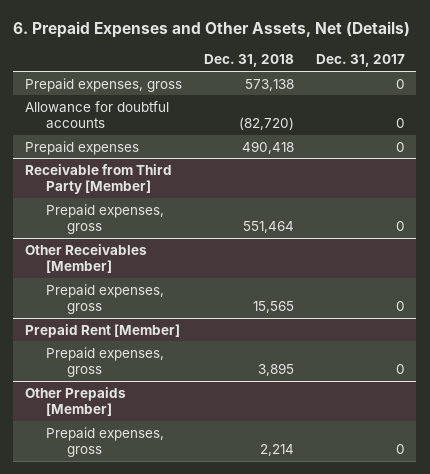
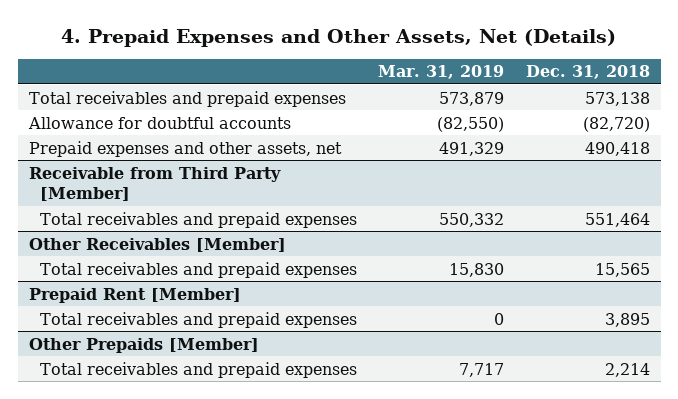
[13,21,411,39] 6. Prepaid Expenses and Other Assets, Net (Details) -> [61,28,617,47] 4. Prepaid Expenses and Other Assets, Net (Details)
[316,54,406,68] Dec. 31, 2017 -> none
none -> [378,65,505,80] Mar. 31, 2019
[24,77,182,92] Prepaid expenses, gross -> [28,90,346,107] Total receivables and prepaid expenses
[24,140,139,155] Prepaid expenses -> [28,140,342,157] Prepaid expenses and other assets, net
[45,203,164,234] Prepaid expenses, gross -> [39,211,357,228] Total receivables and prepaid expenses
[45,283,164,314] Prepaid expenses, gross -> [39,261,357,278] Total receivables and prepaid expenses
[45,346,164,377] Prepaid expenses, gross -> [39,311,357,328] Total receivables and prepaid expenses
[45,426,164,457] Prepaid expenses, gross -> [39,361,357,378] Total receivables and prepaid expenses

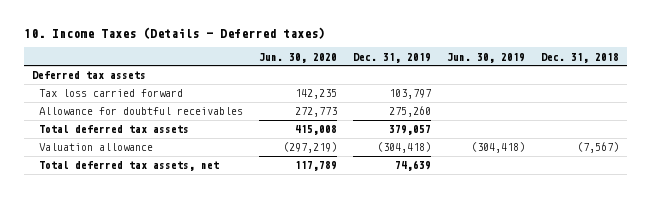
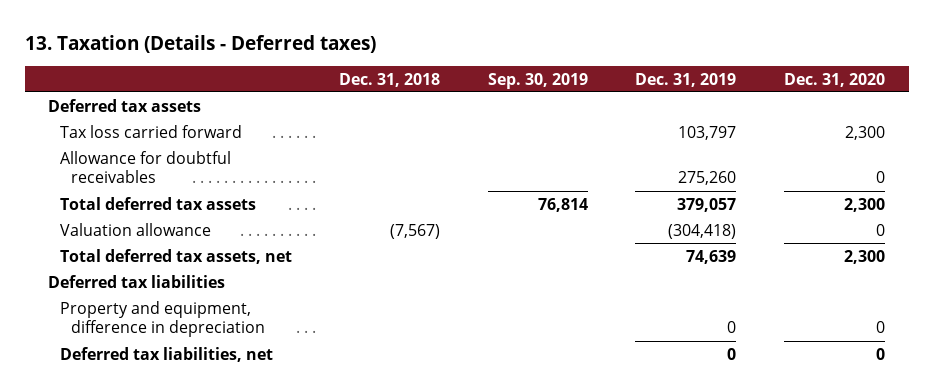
[24,27,326,40] 10. Income Taxes (Details - Deferred taxes) -> [24,34,376,53] 13. Taxation (Details - Deferred taxes)
[259,52,338,63] Jun. 30, 2020 -> none
[446,52,525,63] Jun. 30, 2019 -> none
none -> [487,72,588,89] Sep. 30, 2019
none -> [783,72,885,87] Dec. 31, 2020
none -> [48,274,226,288] Deferred tax liabilities
none -> [59,300,266,338] Property and equipment, difference in depreciation
none -> [59,346,273,362] Deferred tax liabilities, net

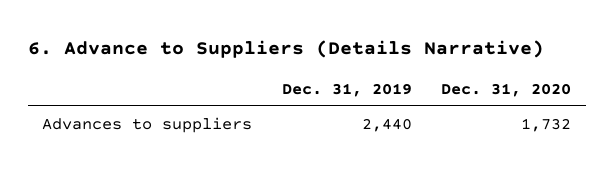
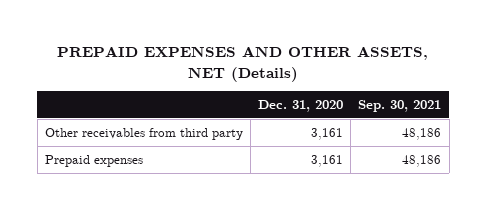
[27,40,544,59] 6. Advance to Suppliers (Details Narrative) -> [57,46,429,82] PREPAID EXPENSES AND OTHER ASSETS, NET (Details)
[281,82,412,97] Dec. 31, 2019 -> none
none -> [358,99,442,112] Sep. 30, 2021
[42,117,253,134] Advances to suppliers -> none
none -> [44,127,243,140] Other receivables from third party
none -> [44,154,143,167] Prepaid expenses

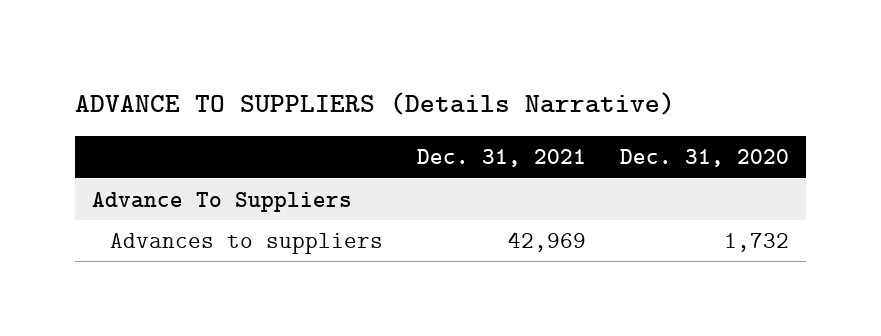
[57,46,429,82] PREPAID EXPENSES AND OTHER ASSETS, NET (Details) -> [75,92,676,116] ADVANCE TO SUPPLIERS (Details Narrative)
[358,99,442,112] Sep. 30, 2021 -> none
none -> [417,149,587,168] Dec. 31, 2021
[44,127,243,140] Other receivables from third party -> none
[44,154,143,167] Prepaid expenses -> none
none -> [92,191,353,212] Advance To Suppliers
none -> [110,232,384,254] Advances to suppliers

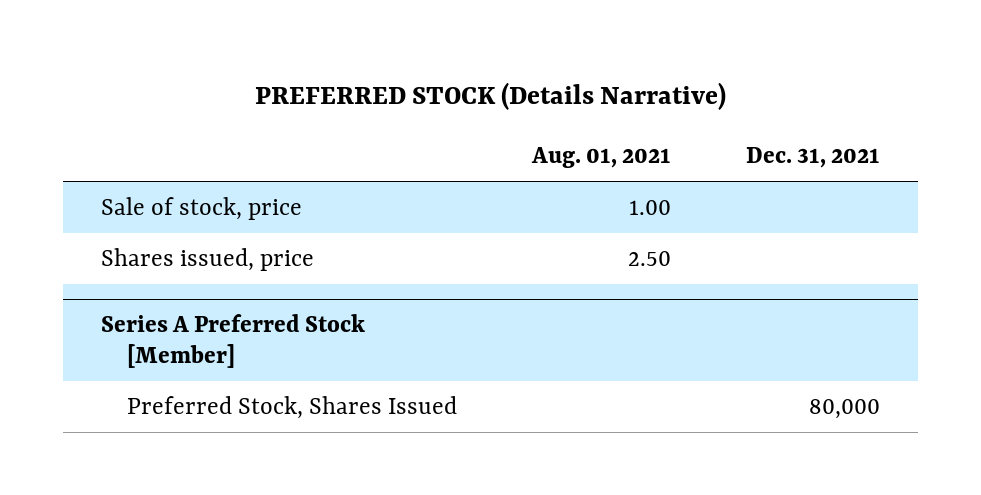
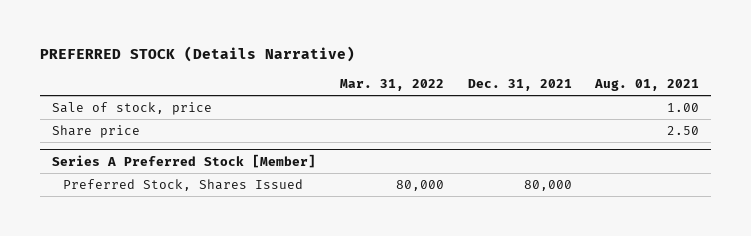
none -> [339,78,444,91] Mar. 31, 2022
[100,247,314,271] Shares issued, price -> [52,125,141,139] Share price

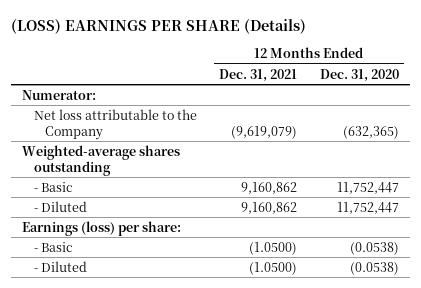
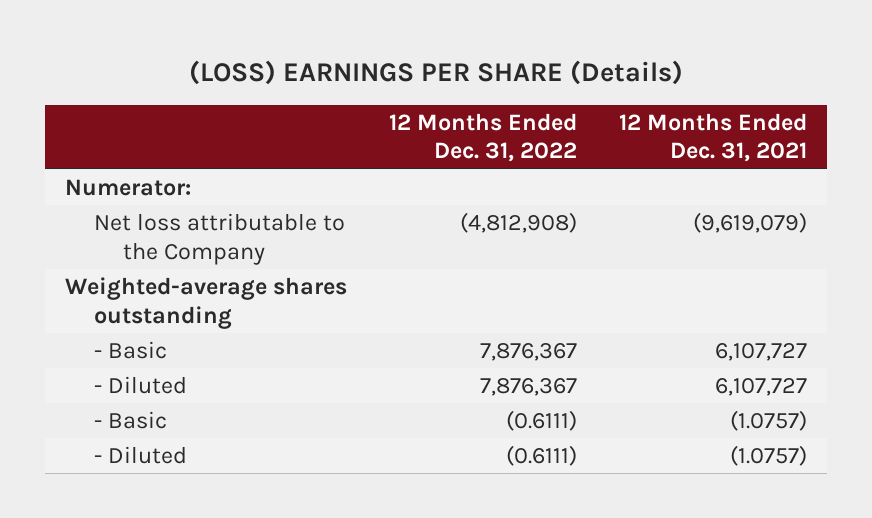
[319,68,399,82] Dec. 31, 2020 -> none
none -> [388,112,577,163] 12 Months Ended Dec. 31, 2022
[22,220,182,236] Earnings (loss) per share: -> none
[241,181,298,194] 9,160,862 -> [714,343,807,362] 6,107,727
[241,201,298,214] 9,160,862 -> [714,378,807,397] 6,107,727
[249,241,298,255] (1.0500) -> [729,410,807,432] (1.0757)
[249,261,298,275] (1.0500) -> [729,445,807,467] (1.0757)

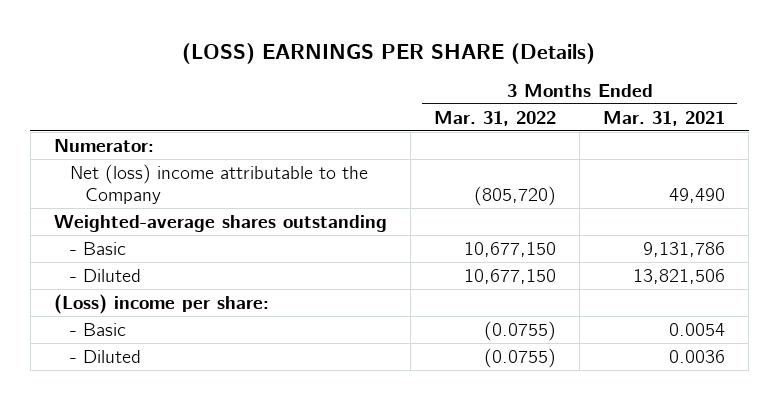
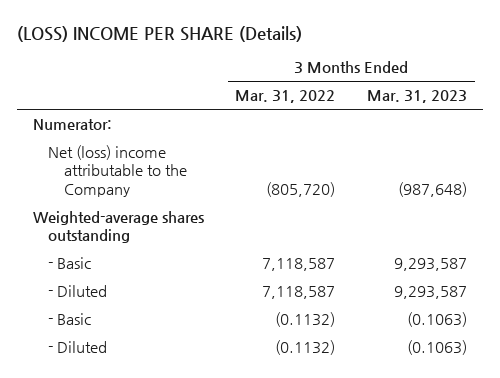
[182,42,596,64] (LOSS) EARNINGS PER SHARE (Details) -> [16,26,302,43] (LOSS) INCOME PER SHARE (Details)
[603,110,726,126] Mar. 31, 2021 -> none
none -> [367,90,468,104] Mar. 31, 2023
[53,293,269,314] (Loss) income per share: -> none
[463,241,556,257] 10,677,150 -> [262,257,336,271] 7,118,587
[463,268,556,284] 10,677,150 -> [262,285,336,299] 7,118,587
[483,320,556,341] (0.0755) -> [275,311,336,327] (0.1132)
[483,347,556,368] (0.0755) -> [275,339,336,355] (0.1132)

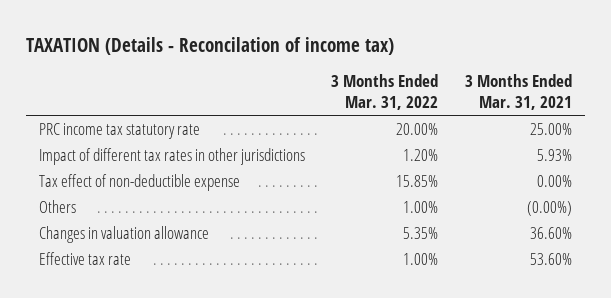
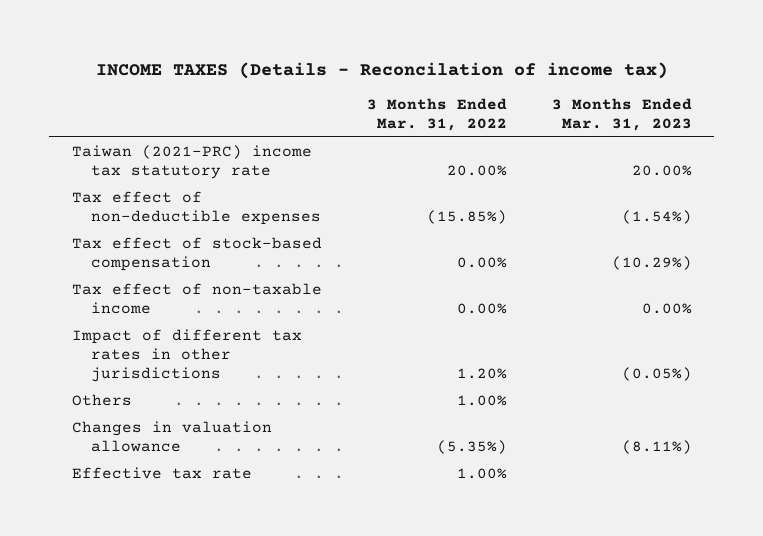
[25,36,394,55] TAXATION (Details - Reconcilation of income tax) -> [95,61,668,79] INCOME TAXES (Details - Reconcilation of income tax)
[464,74,572,111] 3 Months Ended Mar. 31, 2021 -> none
none -> [551,98,692,131] 3 Months Ended Mar. 31, 2023
[38,122,200,139] PRC income tax statutory rate -> [71,145,312,180] Taiwan (2021-PRC) income tax statutory rate
none -> [71,191,322,226] Tax effect of non-deductible expenses
none -> [71,237,322,272] Tax effect of stock-based compensation
none -> [71,283,322,315] Tax effect of non-taxable income
[38,173,240,191] Tax effect of non-deductible expense -> none
[403,226,439,239] 5.35% -> [436,440,507,455] (5.35%)

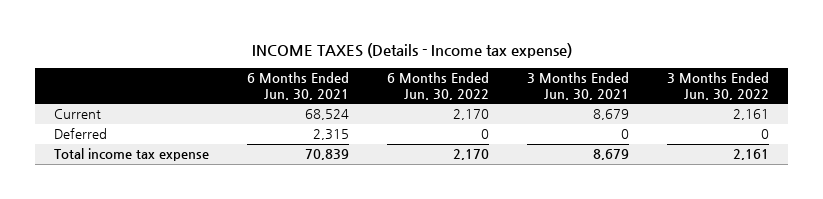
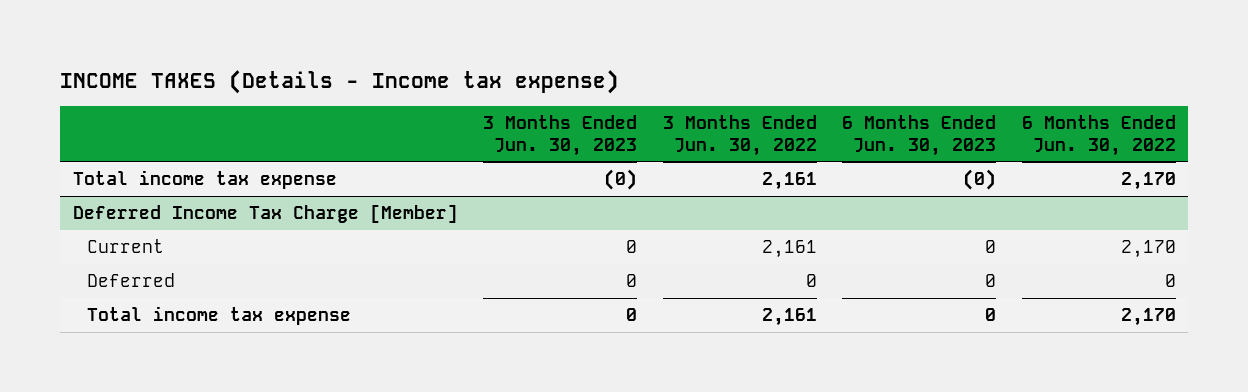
[247,72,350,100] 6 Months Ended Jun. 30, 2021 -> none
[527,72,630,100] 3 Months Ended Jun. 30, 2021 -> none
none -> [483,115,638,156] 3 Months Ended Jun. 30, 2023
none -> [842,115,997,156] 6 Months Ended Jun. 30, 2023
none -> [72,170,337,190] Total income tax expense
none -> [72,204,458,224] Deferred Income Tax Charge [Member]

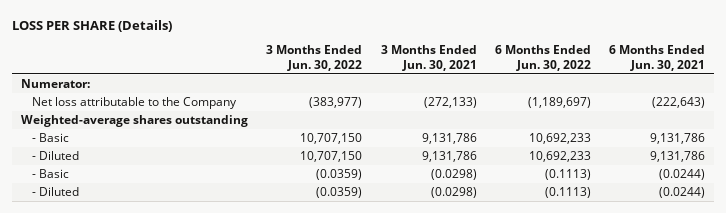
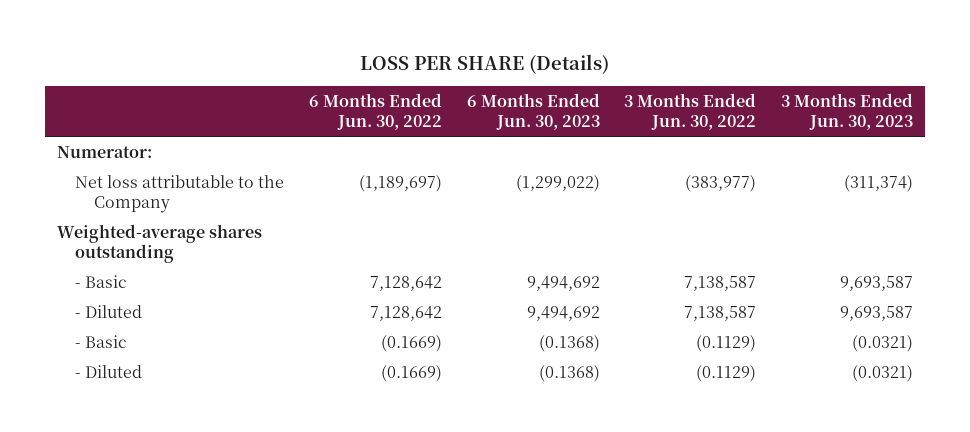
[380,45,477,71] 3 Months Ended Jun. 30, 2021 -> none
[608,45,705,71] 6 Months Ended Jun. 30, 2021 -> none
none -> [466,92,600,130] 6 Months Ended Jun. 30, 2023
none -> [780,92,913,130] 3 Months Ended Jun. 30, 2023
[300,133,363,145] 10,707,150 -> [684,276,757,292] 7,138,587
[528,133,591,145] 10,692,233 -> [369,276,442,292] 7,128,642
[300,151,363,163] 10,707,150 -> [684,306,757,322] 7,138,587
[528,151,591,163] 10,692,233 -> [369,306,442,322] 7,128,642
[316,169,363,181] (0.0359) -> [696,335,757,353] (0.1129)
[544,169,591,181] (0.1113) -> [380,335,442,353] (0.1669)
[316,187,363,199] (0.0359) -> [696,365,757,383] (0.1129)
[544,187,591,199] (0.1113) -> [380,365,442,383] (0.1669)

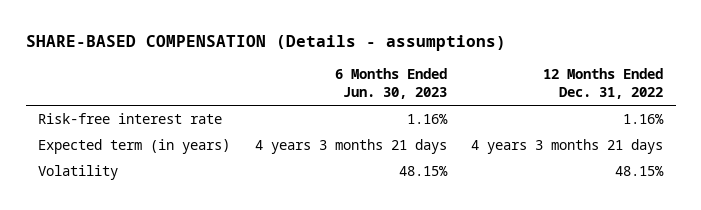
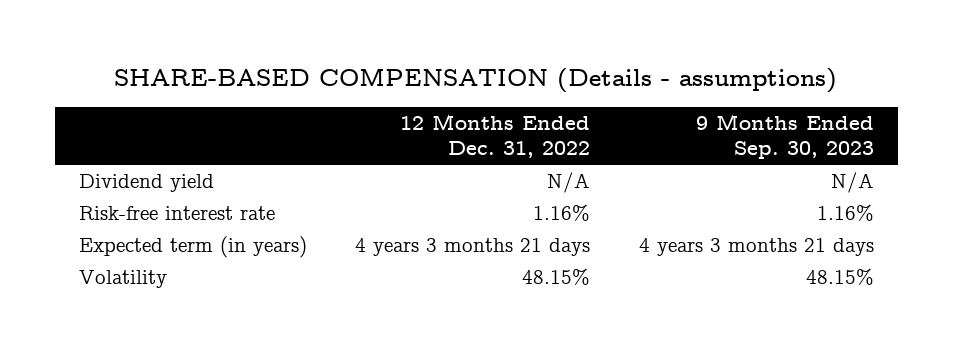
[334,68,447,100] 6 Months Ended Jun. 30, 2023 -> none
none -> [695,114,874,160] 9 Months Ended Sep. 30, 2023
none -> [78,174,214,193] Dividend yield

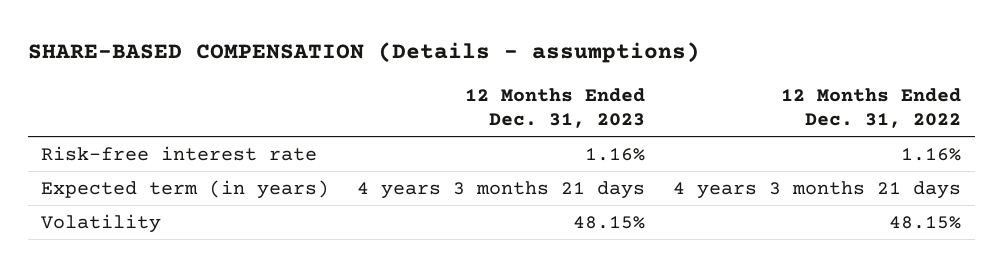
[695,114,874,160] 9 Months Ended Sep. 30, 2023 -> none
none -> [465,87,646,129] 12 Months Ended Dec. 31, 2023
[78,174,214,193] Dividend yield -> none

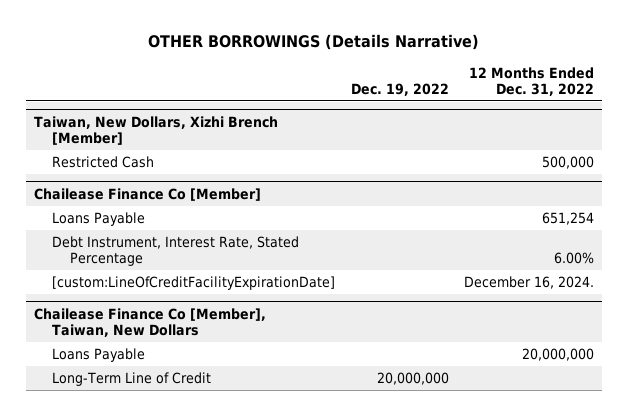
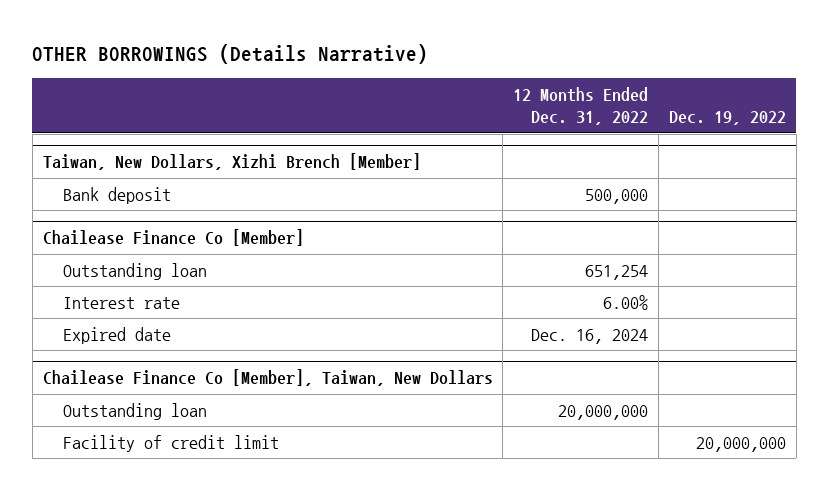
[52,156,155,169] Restricted Cash -> [62,186,171,204] Bank deposit
[52,276,336,291] [custom:LineOfCreditFacilityExpirationDate] -> none
[52,212,146,227] Loans Payable -> [62,262,207,280] Outstanding loan
[52,236,300,266] Debt Instrument, Interest Rate, Stated Percentage -> [62,296,180,309] Interest rate
none -> [62,326,171,344] Expired date
[52,348,146,363] Loans Payable -> [62,402,207,420] Outstanding loan
[52,372,212,387] Long-Term Line of Credit -> [62,434,279,452] Facility of credit limit

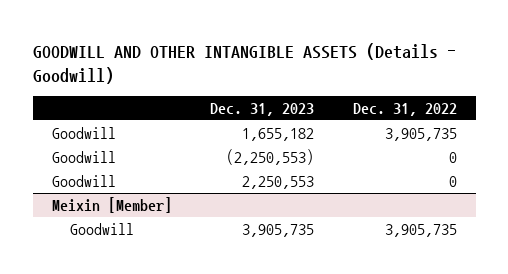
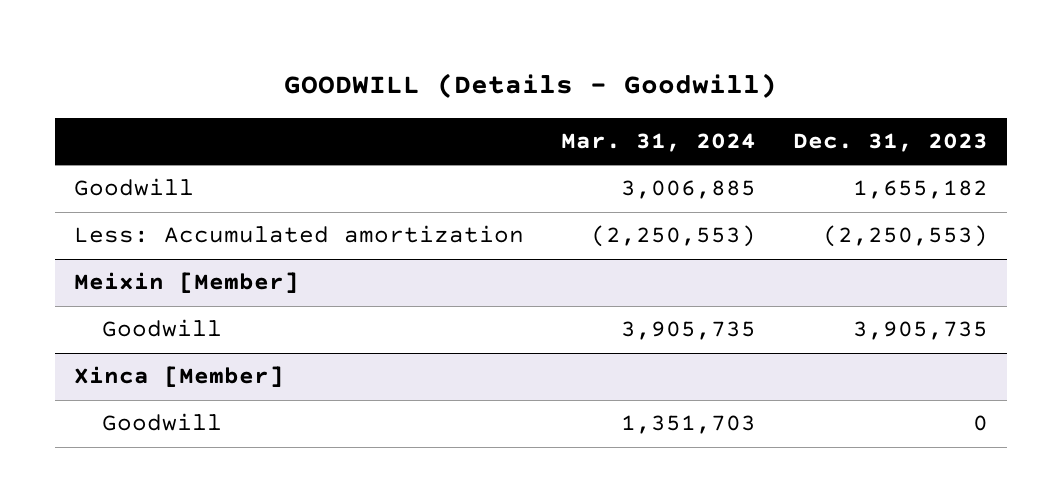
[32,42,456,84] GOODWILL AND OTHER INTANGIBLE ASSETS (Details - Goodwill) -> [284,73,778,99] GOODWILL (Details - Goodwill)
[352,103,457,117] Dec. 31, 2022 -> none
none -> [561,132,757,152] Mar. 31, 2024
[51,174,116,187] Goodwill -> none
[51,150,116,163] Goodwill -> [73,225,524,244] Less: Accumulated amortization
none -> [73,366,284,388] Xinca [Member]
none -> [101,413,222,432] Goodwill

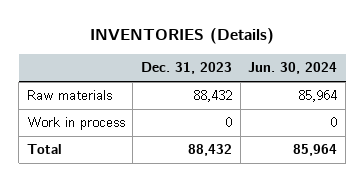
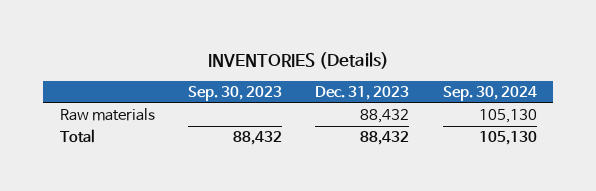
[248,62,338,75] Jun. 30, 2024 -> none
none -> [188,86,283,102] Sep. 30, 2023
none -> [442,86,537,102] Sep. 30, 2024
[26,117,125,131] Work in process -> none

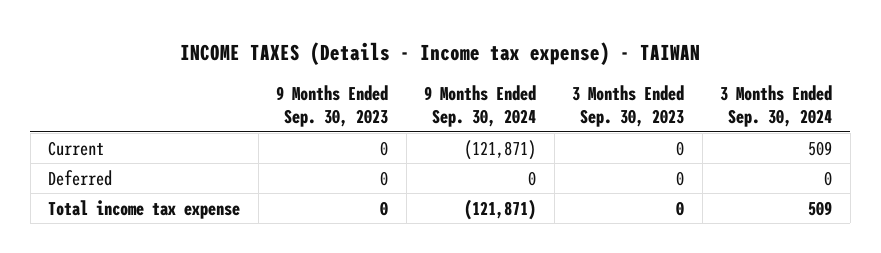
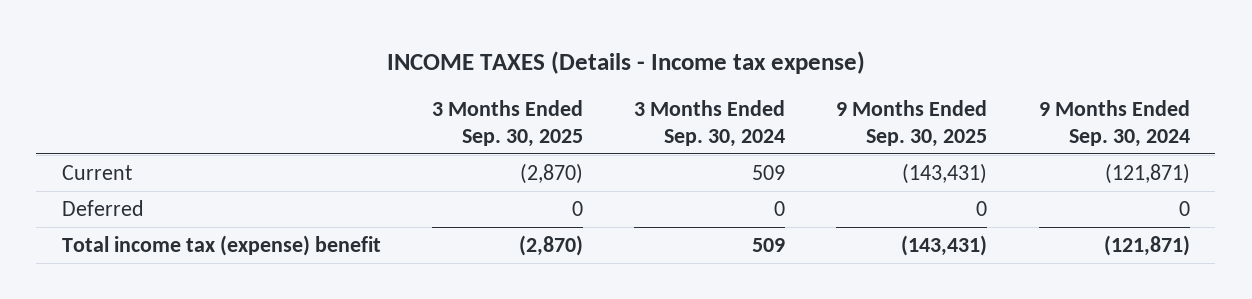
[180,41,701,65] INCOME TAXES (Details - Income tax expense) - TAIWAN -> [386,50,865,74] INCOME TAXES (Details - Income tax expense)
[276,84,389,128] 9 Months Ended Sep. 30, 2023 -> none
[572,84,685,128] 3 Months Ended Sep. 30, 2023 -> none
none -> [432,100,584,147] 3 Months Ended Sep. 30, 2025
none -> [836,100,988,147] 9 Months Ended Sep. 30, 2025
[48,199,241,219] Total income tax expense -> [61,235,381,257] Total income tax (expense) benefit

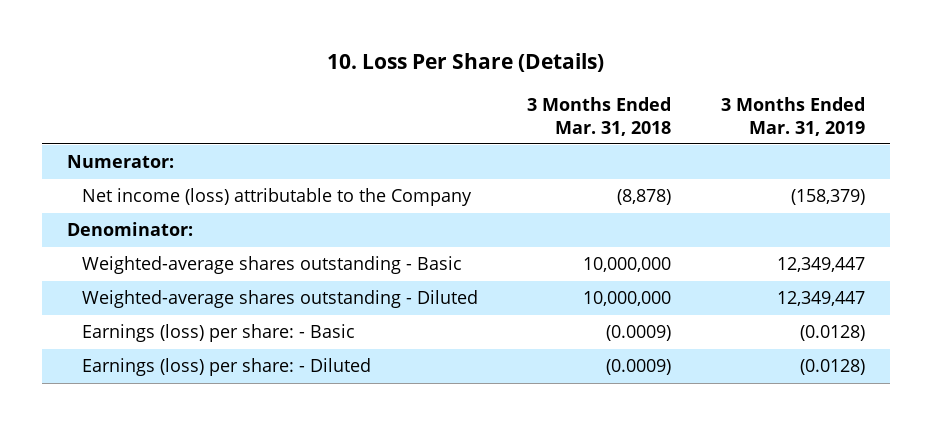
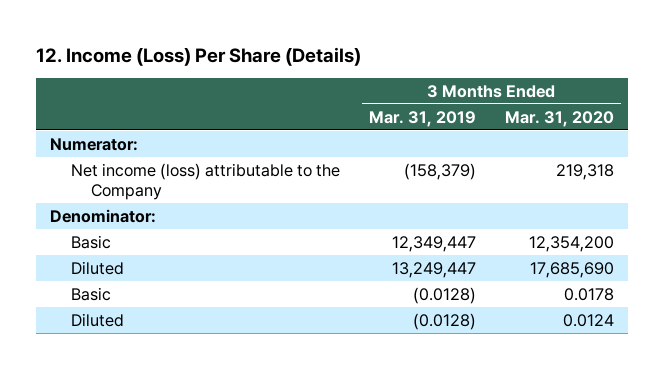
[326,53,604,73] 10. Loss Per Share (Details) -> [35,46,361,66] 12. Income (Loss) Per Share (Details)
[527,96,672,136] 3 Months Ended Mar. 31, 2018 -> none
none -> [504,110,614,127] Mar. 31, 2020
[81,256,462,275] Weighted-average shares outstanding - Basic -> [70,234,111,249] Basic
[81,290,478,309] Weighted-average shares outstanding - Diluted -> [70,260,124,275] Diluted
[776,291,865,307] 12,349,447 -> [391,261,476,278] 13,249,447
[81,324,355,343] Earnings (loss) per share: - Basic -> [70,286,111,301] Basic
[81,358,371,377] Earnings (loss) per share: - Diluted -> [70,312,124,327] Diluted

